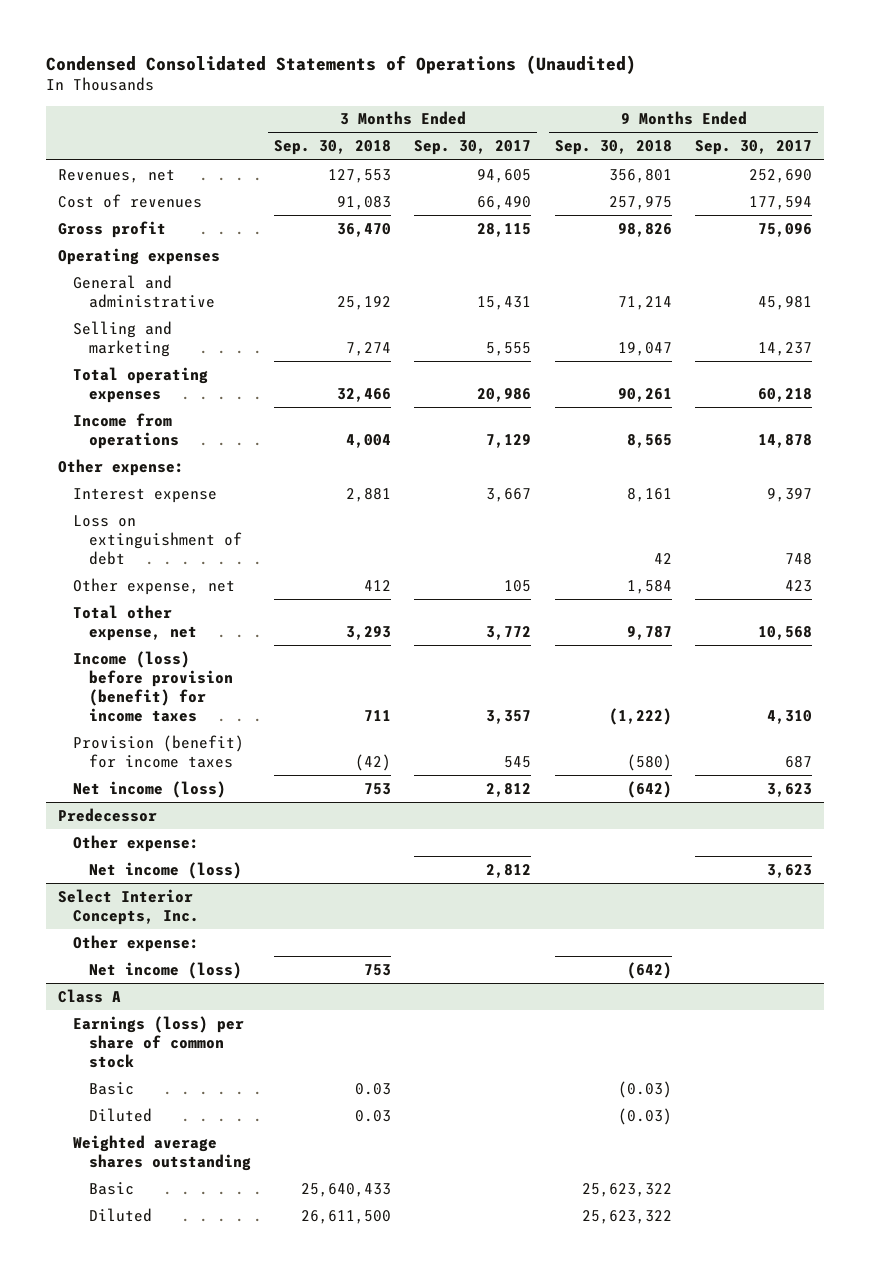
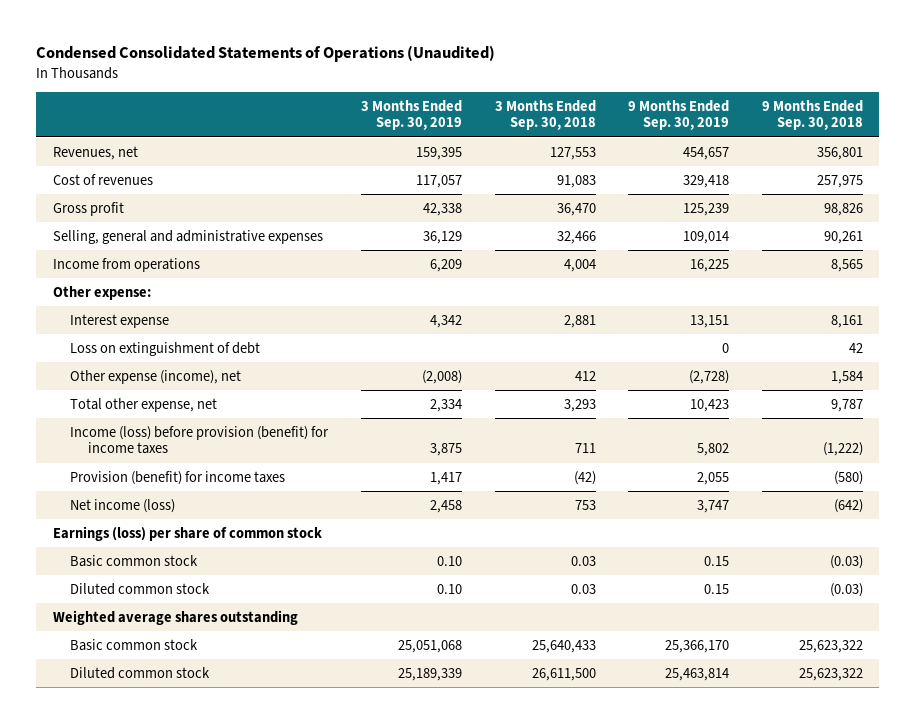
[414,140,532,156] Sep. 30, 2017 -> none
[695,140,813,156] Sep. 30, 2017 -> none
none -> [360,99,462,131] 3 Months Ended Sep. 30, 2019
none -> [628,99,730,131] 9 Months Ended Sep. 30, 2019
[57,247,220,265] Operating expenses -> none
[73,274,215,308] General and administrative -> none
[73,320,173,357] Selling and marketing -> none
[73,366,209,403] Total operating expenses -> [52,229,323,244] Selling, general and administrative expenses
[73,577,236,595] Other expense, net -> [70,369,242,384] Other expense (income), net
[57,807,157,822] Predecessor -> none
[73,834,200,852] Other expense: -> none
[88,861,242,879] Net income (loss) -> none
[57,888,200,925] Select Interior Concepts, Inc. -> none
[73,934,200,952] Other expense: -> none
[88,961,242,979] Net income (loss) -> none
[57,988,121,1003] Class A -> none
[88,1081,134,1095] Basic -> [70,554,199,567] Basic common stock
[88,1107,152,1122] Diluted -> [70,582,211,595] Diluted common stock
[88,1181,134,1195] Basic -> [70,638,199,651] Basic common stock
[88,1207,152,1222] Diluted -> [70,666,211,679] Diluted common stock

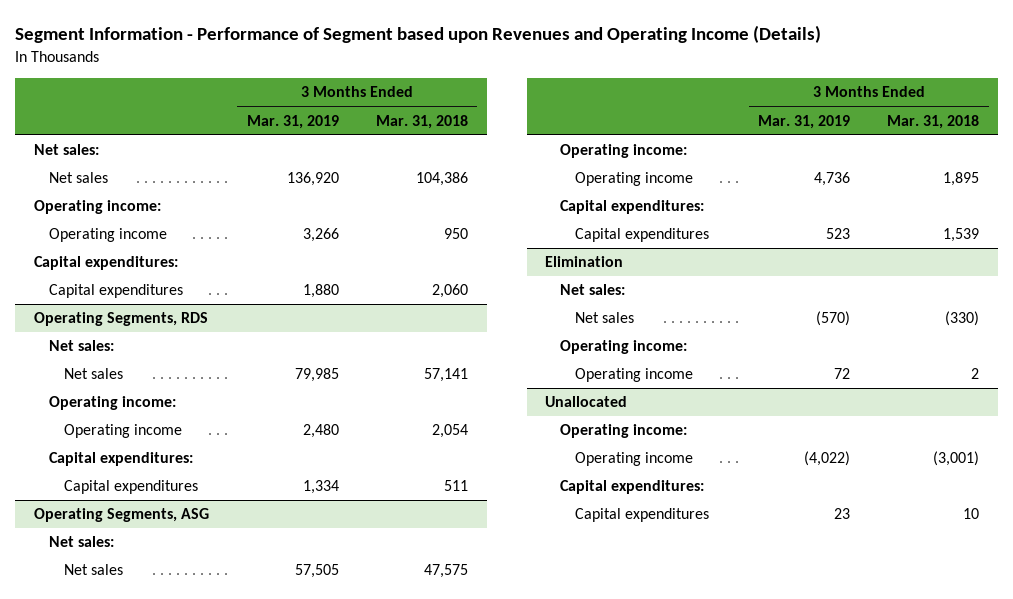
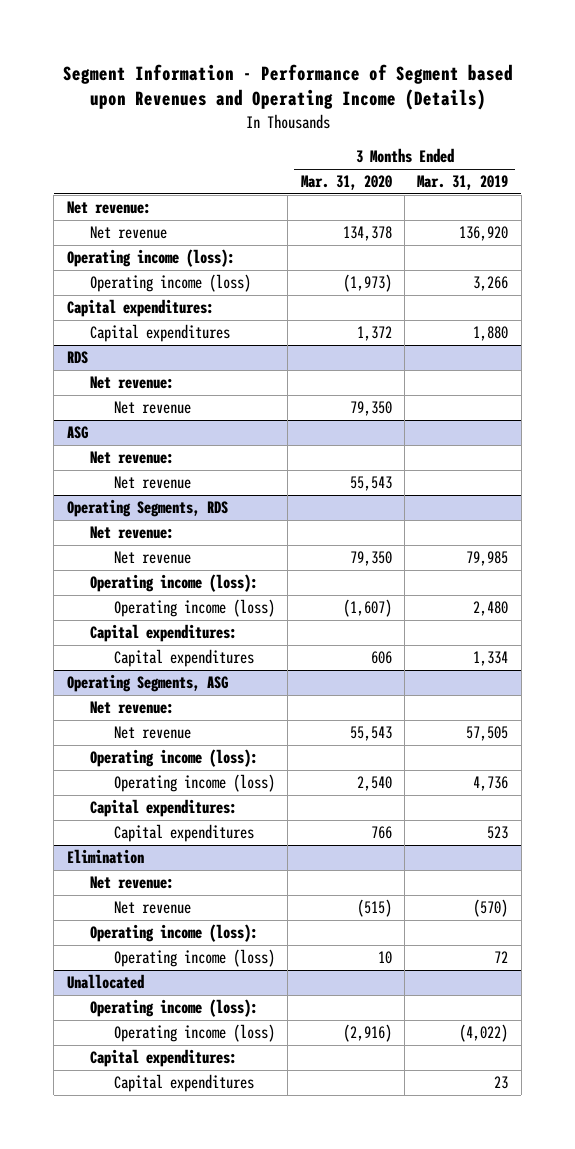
[375,114,468,129] Mar. 31, 2018 -> none
none -> [300,175,392,191] Mar. 31, 2020
[34,144,100,156] Net sales: -> [66,201,151,215] Net revenue:
[49,172,109,184] Net sales -> [90,226,168,240] Net revenue
[34,200,162,215] Operating income: -> [66,249,235,268] Operating income (loss):
[49,228,168,243] Operating income -> [90,274,252,293] Operating income (loss)
none -> [66,351,88,365] RDS
none -> [90,376,175,390] Net revenue:
none -> [113,401,191,415] Net revenue
none -> [66,426,88,440] ASG
none -> [90,451,175,465] Net revenue:
none -> [113,476,191,490] Net revenue
[49,340,115,352] Net sales: -> [90,526,175,540] Net revenue:
[63,368,123,380] Net sales -> [113,551,191,565] Net revenue
[49,396,177,411] Operating income: -> [90,574,259,593] Operating income (loss):
[63,424,182,439] Operating income -> [113,599,275,618] Operating income (loss)
[49,536,115,548] Net sales: -> [90,701,175,715] Net revenue:
[63,564,123,576] Net sales -> [113,726,191,740] Net revenue
[560,144,688,159] Operating income: -> [90,749,259,768] Operating income (loss):
[575,172,694,187] Operating income -> [113,774,275,793] Operating income (loss)
[560,284,626,296] Net sales: -> [90,876,175,890] Net revenue:
[575,312,635,324] Net sales -> [113,901,191,915] Net revenue
[560,340,688,355] Operating income: -> [90,924,259,943] Operating income (loss):
[575,368,694,383] Operating income -> [113,949,275,968] Operating income (loss)
[560,424,688,439] Operating income: -> [90,999,259,1018] Operating income (loss):
[575,452,694,467] Operating income -> [113,1024,275,1043] Operating income (loss)

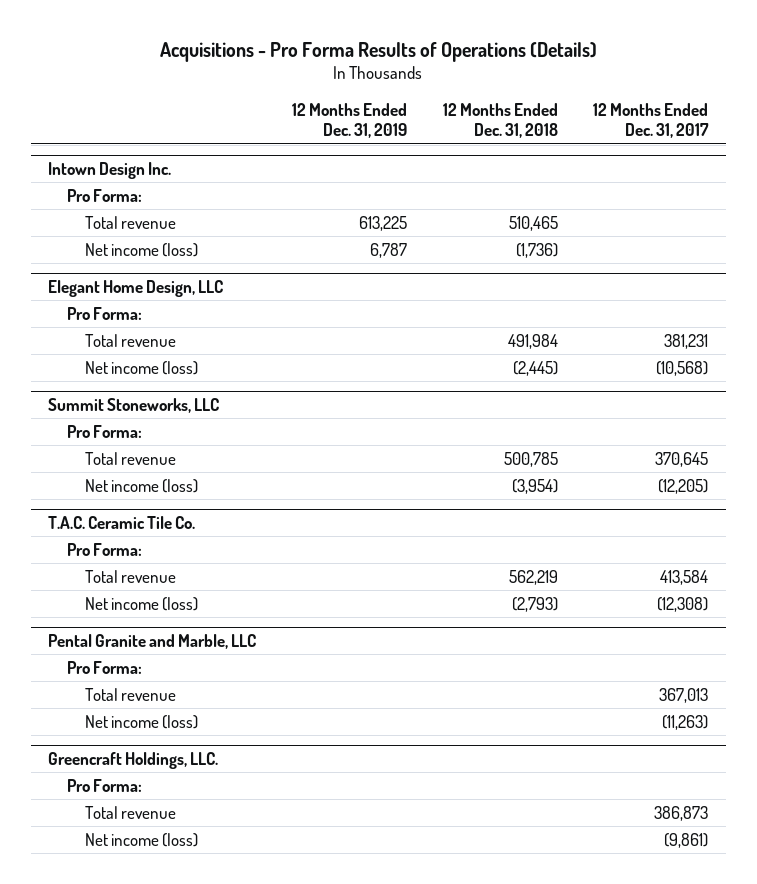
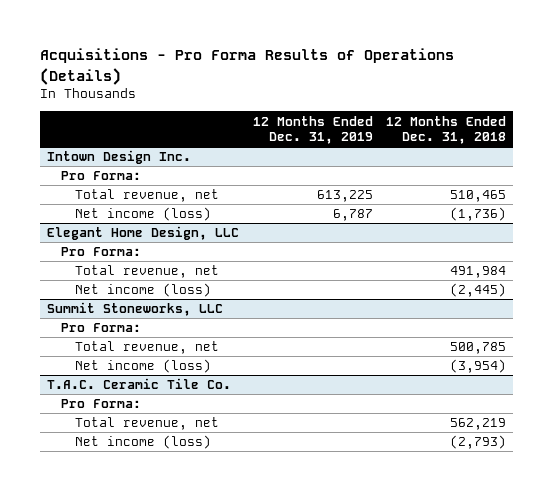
[593,102,710,139] 12 Months Ended Dec. 31, 2017 -> none
[85,215,177,229] Total revenue -> [75,189,220,203] Total revenue, net
[85,333,177,347] Total revenue -> [75,265,220,279] Total revenue, net
[85,451,177,465] Total revenue -> [75,341,220,355] Total revenue, net
[85,569,177,583] Total revenue -> [75,417,220,431] Total revenue, net
[48,633,257,649] Pental Granite and Marble, LLC -> none
[66,660,142,674] Pro Forma: -> none
[85,687,177,701] Total revenue -> none
[85,714,199,729] Net income (loss) -> none
[48,751,219,769] Greencraft Holdings, LLC. -> none
[66,778,142,792] Pro Forma: -> none
[85,805,177,819] Total revenue -> none
[85,832,199,847] Net income (loss) -> none

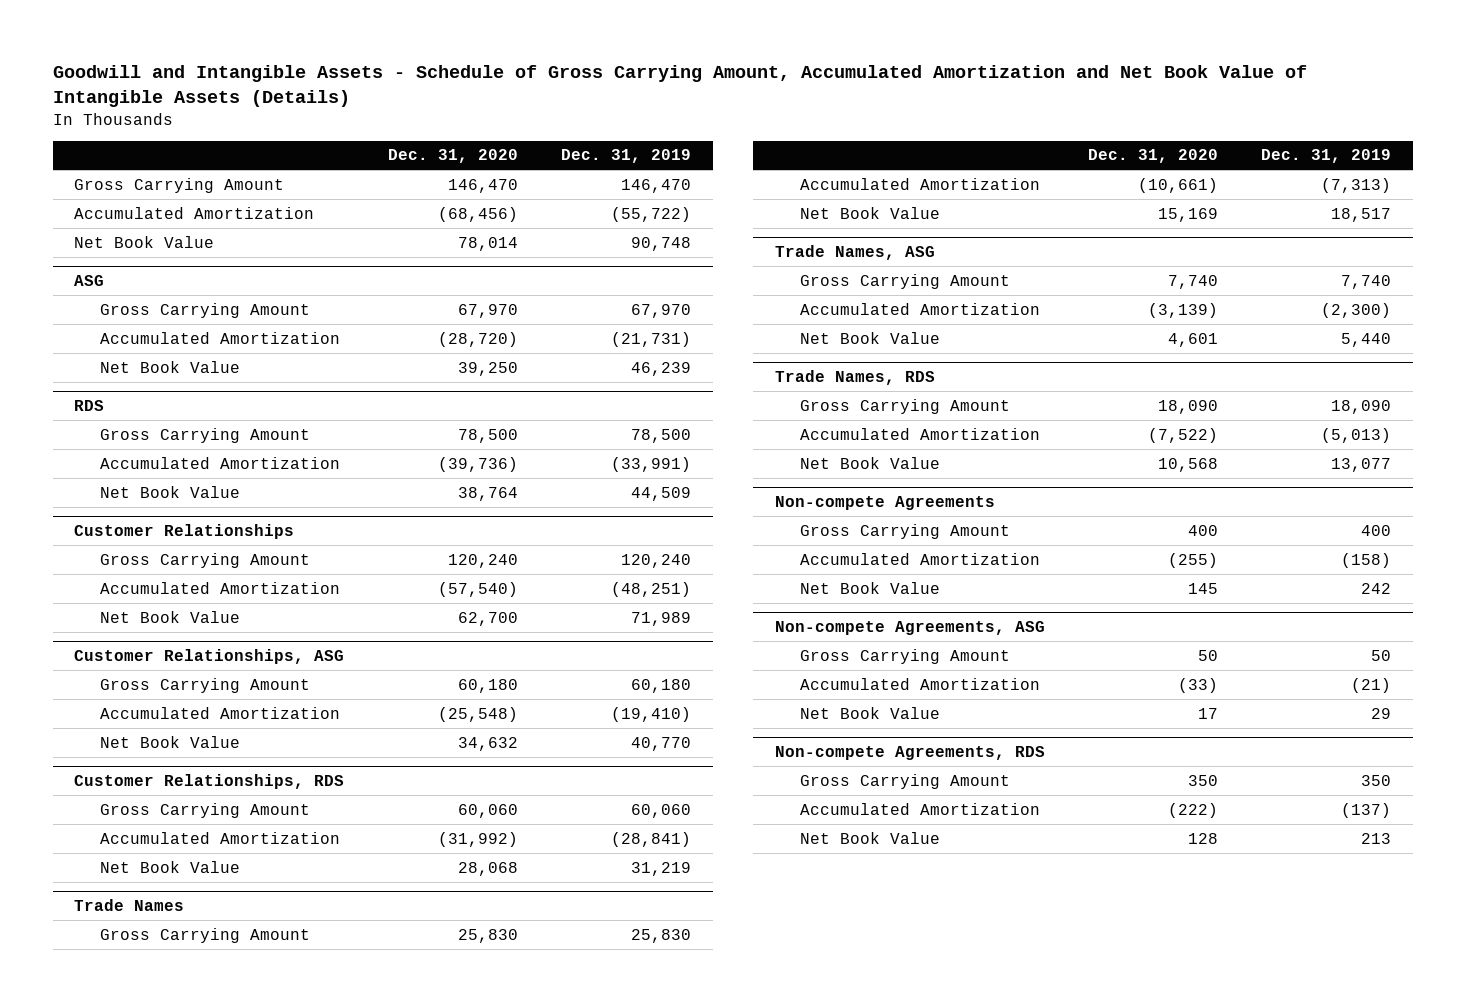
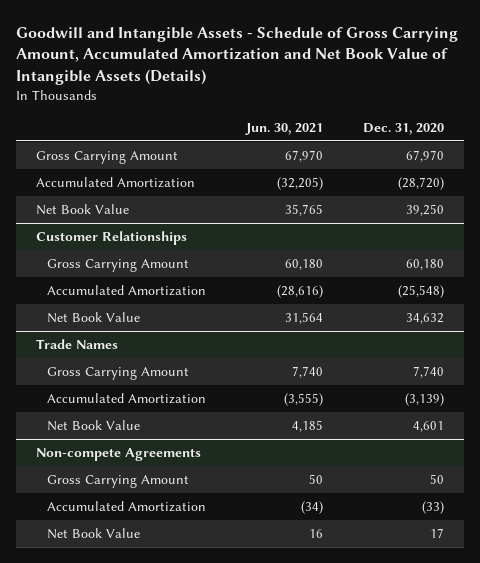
[561,149,692,164] Dec. 31, 2019 -> none
none -> [244,123,323,136] Jun. 30, 2021
[74,177,285,193] Gross Carrying Amount -> none
[74,206,315,219] Accumulated Amortization -> none
[74,235,215,248] Net Book Value -> none
[74,275,105,287] ASG -> none
[74,400,105,412] RDS -> none
[99,427,310,443] Gross Carrying Amount -> none
[99,456,340,469] Accumulated Amortization -> none
[99,485,240,498] Net Book Value -> none
[99,552,310,568] Gross Carrying Amount -> none
[99,581,340,594] Accumulated Amortization -> none
[99,610,240,623] Net Book Value -> none
[74,649,345,665] Customer Relationships, ASG -> none
[74,774,345,790] Customer Relationships, RDS -> none
[99,802,310,818] Gross Carrying Amount -> none
[99,831,340,844] Accumulated Amortization -> none
[99,860,240,873] Net Book Value -> none
[99,927,310,943] Gross Carrying Amount -> none
[799,177,1040,190] Accumulated Amortization -> none
[799,206,940,219] Net Book Value -> none
[774,245,935,261] Trade Names, ASG -> none
[774,370,935,386] Trade Names, RDS -> none
[799,398,1010,414] Gross Carrying Amount -> none
[799,427,1040,440] Accumulated Amortization -> none
[799,456,940,469] Net Book Value -> none
[799,523,1010,539] Gross Carrying Amount -> none
[799,552,1040,565] Accumulated Amortization -> none
[799,581,940,594] Net Book Value -> none
[774,621,1045,636] Non-compete Agreements, ASG -> none
[774,746,1045,761] Non-compete Agreements, RDS -> none
[799,773,1010,789] Gross Carrying Amount -> none
[799,802,1040,815] Accumulated Amortization -> none
[799,831,940,844] Net Book Value -> none

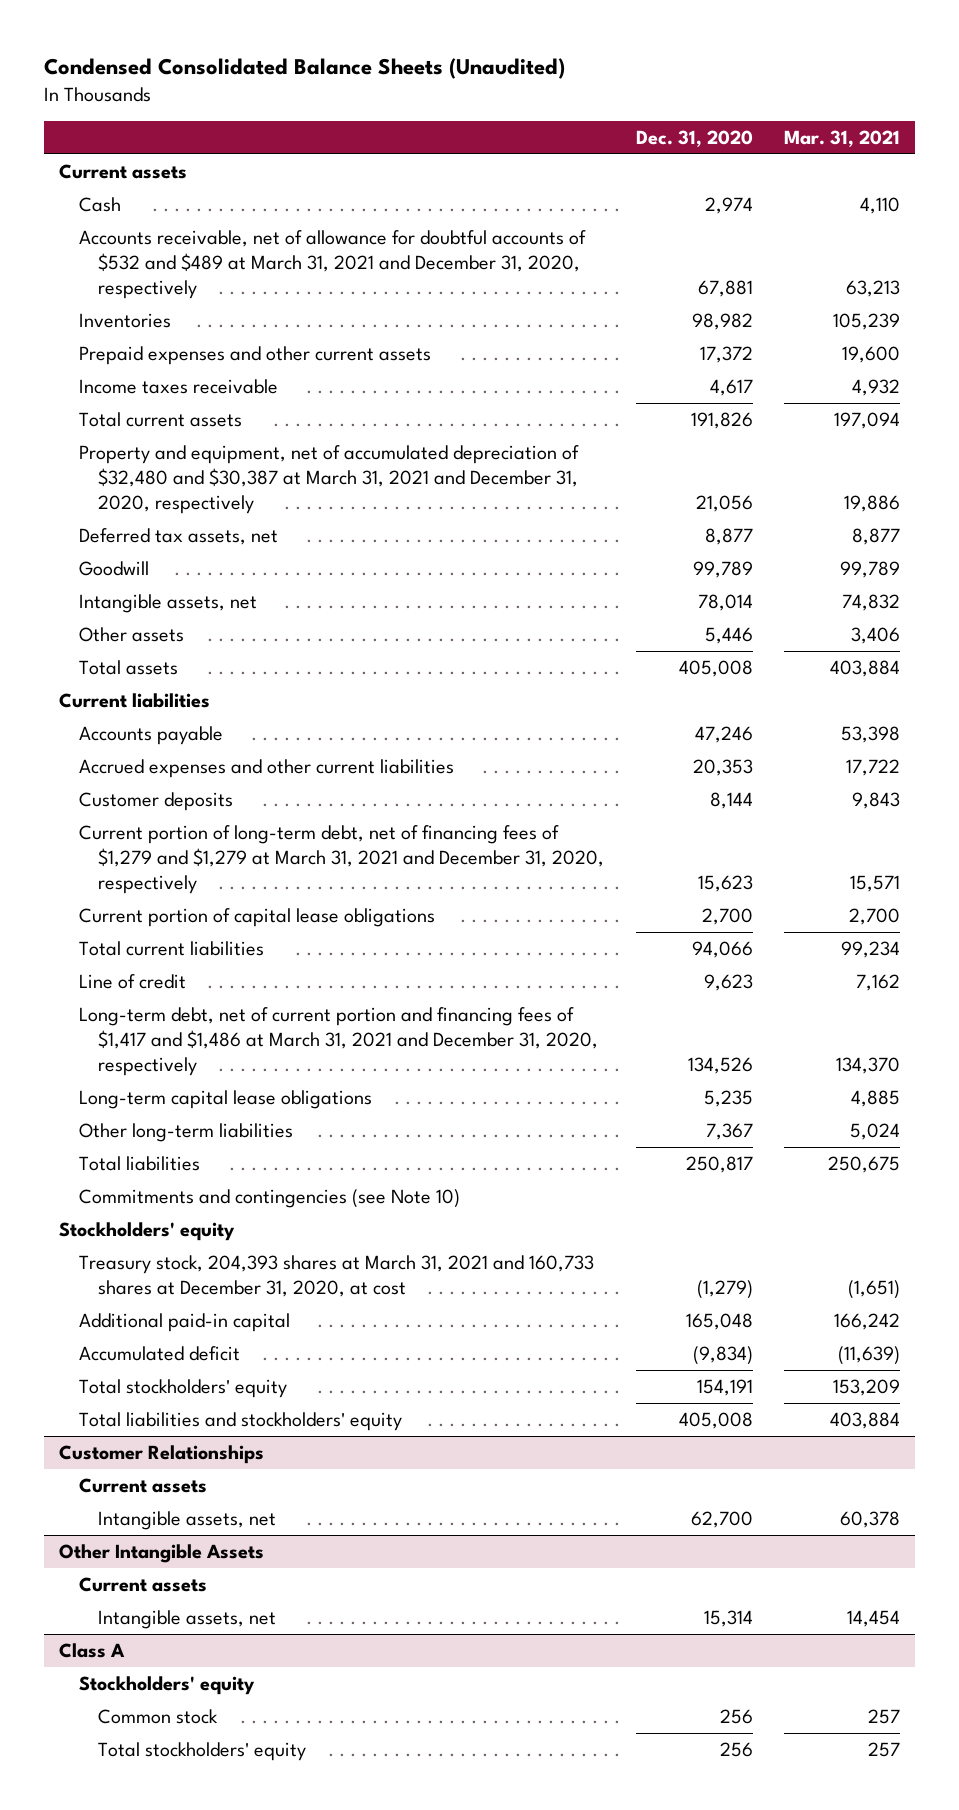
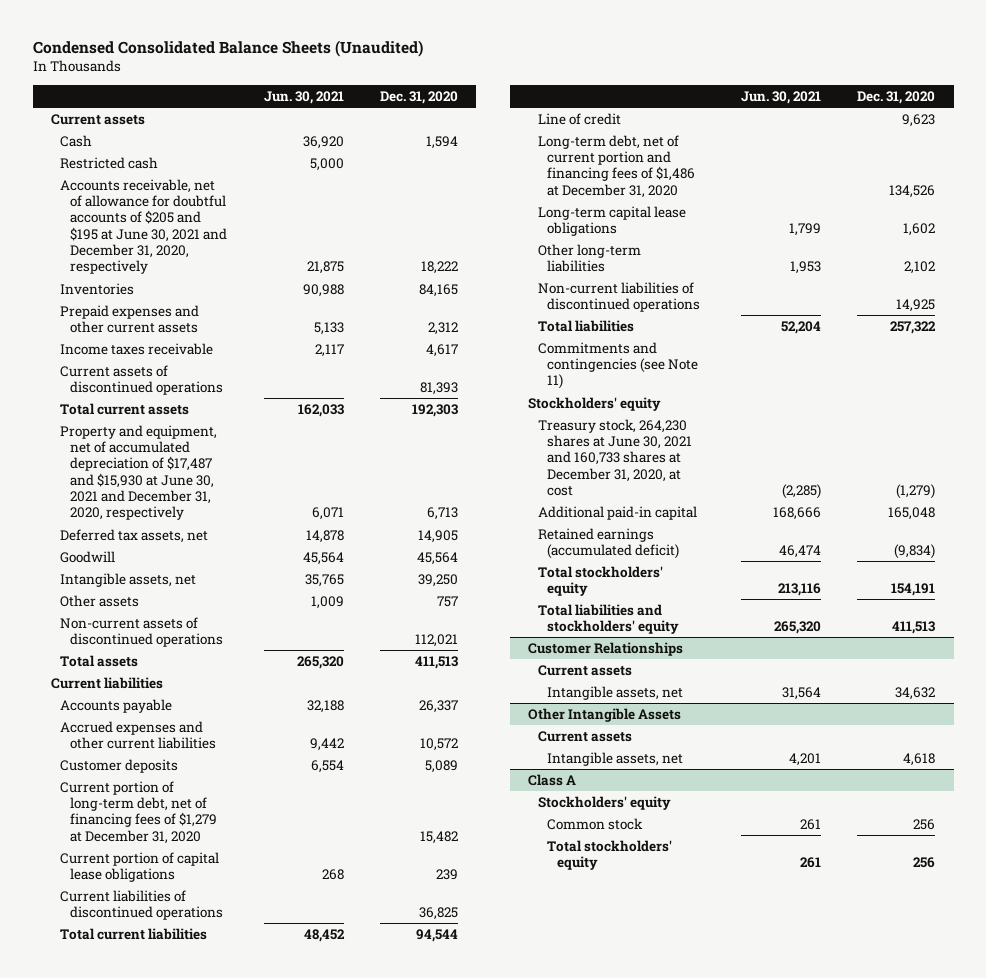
[783,129,900,147] Mar. 31, 2021 -> none
none -> [263,90,344,104] Jun. 30, 2021
[704,196,753,214] 2,974 -> [426,135,459,149] 1,594
none -> [60,156,159,169] Restricted cash
[78,229,586,300] Accounts receivable, net of allowance for doubtful accounts of $532 and $489 at March 31, 2021 and December 31, 2020, respectively -> [60,178,228,275] Accounts receivable, net of allowance for doubtful accounts of $205 and $195 at June 30, 2021 and December 31, 2020, respectively
[697,280,753,298] 67,881 -> [421,261,459,275] 18,222
[691,312,753,330] 98,982 -> [419,283,459,297] 84,165
[699,345,753,363] 17,372 -> [428,322,459,336] 2,312
none -> [60,364,224,396] Current assets of discontinued operations
[690,411,753,429] 191,826 -> [412,403,459,417] 192,303
[78,444,579,515] Property and equipment, net of accumulated depreciation of $32,480 and $30,387 at March 31, 2021 and December 31, 2020, respectively -> [60,424,218,521] Property and equipment, net of accumulated depreciation of $17,487 and $15,930 at June 30, 2021 and December 31, 2020, respectively
[695,495,753,513] 21,056 -> [427,507,459,521] 6,713
[704,527,753,545] 8,877 -> [418,529,459,543] 14,905
[692,560,753,578] 99,789 -> [417,551,459,565] 45,564
[697,593,753,611] 78,014 -> [418,573,459,587] 39,250
[704,626,753,644] 5,446 -> [437,595,459,607] 757
none -> [60,616,224,648] Non-current assets of discontinued operations
[678,659,753,677] 405,008 -> [415,655,459,669] 411,513
[694,725,753,743] 47,246 -> [419,699,459,713] 26,337
[692,758,753,776] 20,353 -> [420,738,459,752] 10,572
[709,791,753,809] 8,144 -> [425,759,459,773] 5,089
[78,824,605,895] Current portion of long-term debt, net of financing fees of $1,279 and $1,279 at March 31, 2021 and December 31, 2020, respectively -> [60,780,218,844] Current portion of long-term debt, net of financing fees of $1,279 at December 31, 2020
[697,875,753,893] 15,623 -> [420,830,459,844] 15,482
[701,907,753,925] 2,700 -> [436,869,459,881] 239
none -> [60,889,224,921] Current liabilities of discontinued operations
[691,940,753,958] 94,066 -> [416,928,459,942] 94,544
[78,1006,599,1077] Long-term debt, net of current portion and financing fees of $1,417 and $1,486 at March 31, 2021 and December 31, 2020, respectively -> [537,134,696,198] Long-term debt, net of current portion and financing fees of $1,486 at December 31, 2020
[703,1089,753,1107] 5,235 -> [903,223,936,237] 1,602
[705,1122,753,1140] 7,367 -> [904,261,936,275] 2,102
none -> [537,281,701,313] Non-current liabilities of discontinued operations
[685,1155,753,1173] 250,817 -> [890,320,937,334] 257,322
[78,1188,460,1208] Commitments and contingencies (see Note 10) -> [537,341,699,390] Commitments and contingencies (see Note 11)
[78,1254,594,1298] Treasury stock, 204,393 shares at March 31, 2021 and 160,733 shares at December 31, 2020, at cost -> [537,418,693,497] Treasury stock, 264,230 shares at June 30, 2021 and 160,733 shares at December 31, 2020, at cost
[78,1345,240,1361] Accumulated deficit -> [537,527,680,560] Retained earnings (accumulated deficit)
[678,1411,753,1429] 405,008 -> [892,621,936,635] 411,513
[690,1510,753,1528] 62,700 -> [895,686,936,700] 34,632
[703,1609,753,1627] 15,314 -> [903,752,936,766] 4,618

